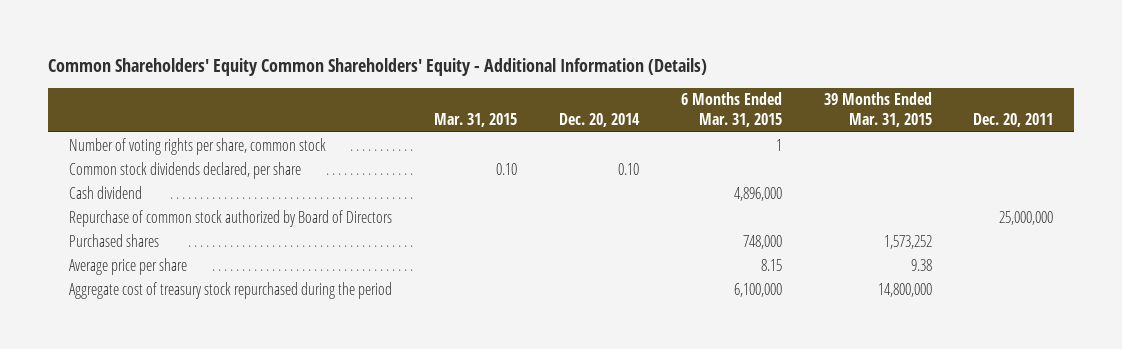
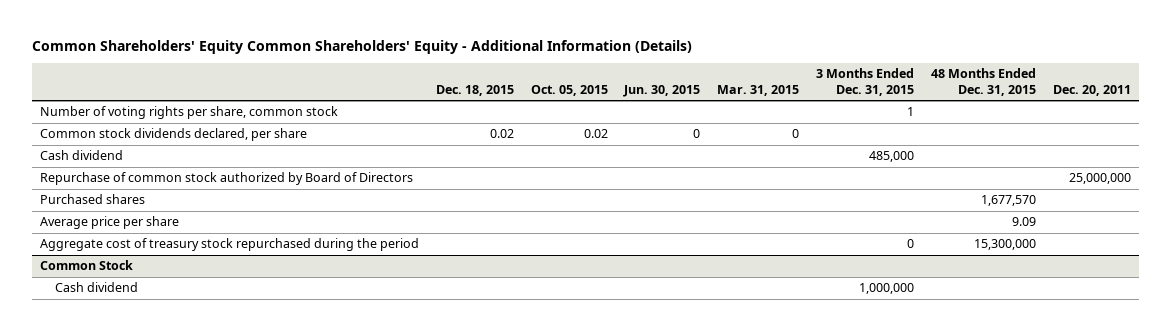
[558,113,640,128] Dec. 20, 2014 -> none
[680,92,782,128] 6 Months Ended Mar. 31, 2015 -> none
[823,92,932,128] 39 Months Ended Mar. 31, 2015 -> none
none -> [435,84,514,96] Dec. 18, 2015
none -> [530,84,608,96] Oct. 05, 2015
none -> [623,84,701,97] Jun. 30, 2015
none -> [815,68,914,96] 3 Months Ended Dec. 31, 2015
none -> [930,68,1036,96] 48 Months Ended Dec. 31, 2015
[495,162,517,175] 0.10 -> [792,129,800,139] 0
none -> [40,260,134,271] Common Stock
none -> [55,282,139,293] Cash dividend

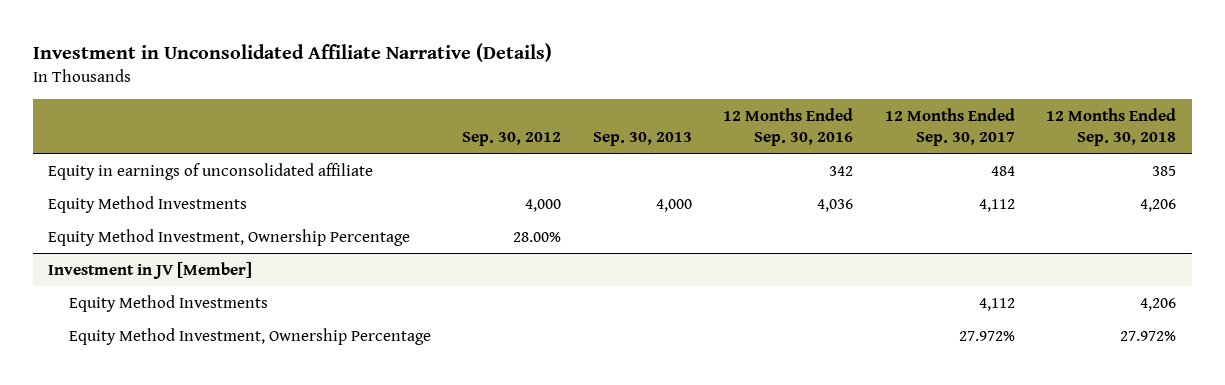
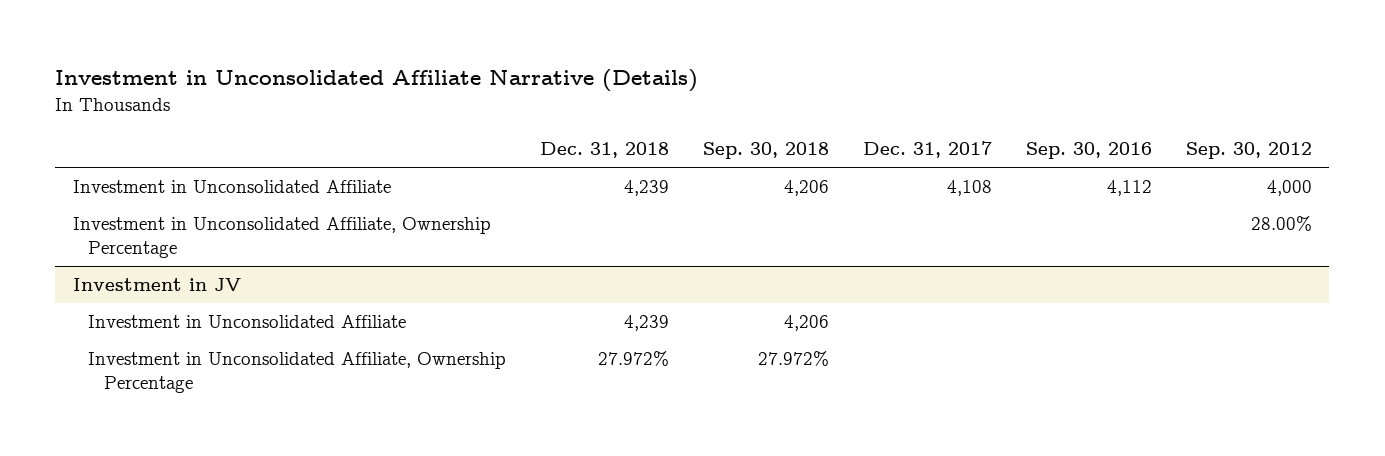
[592,131,692,146] Sep. 30, 2013 -> none
[723,107,854,146] 12 Months Ended Sep. 30, 2016 -> none
[884,107,1015,146] 12 Months Ended Sep. 30, 2017 -> none
[1046,107,1177,146] 12 Months Ended Sep. 30, 2018 -> none
none -> [540,142,670,159] Dec. 31, 2018
none -> [703,142,830,160] Sep. 30, 2018
none -> [863,141,993,159] Dec. 31, 2017
none -> [1026,142,1153,160] Sep. 30, 2016
[48,162,374,180] Equity in earnings of unconsolidated affiliate -> none
[48,195,248,213] Equity Method Investments -> [72,180,391,194] Investment in Unconsolidated Affiliate
[48,228,411,246] Equity Method Investment, Ownership Percentage -> [72,217,491,259] Investment in Unconsolidated Affiliate, Ownership Percentage
[48,261,253,279] Investment in JV [Member] -> [72,278,241,292] Investment in JV
[69,294,269,312] Equity Method Investments -> [88,315,407,329] Investment in Unconsolidated Affiliate
[69,327,432,345] Equity Method Investment, Ownership Percentage -> [88,352,507,394] Investment in Unconsolidated Affiliate, Ownership Percentage

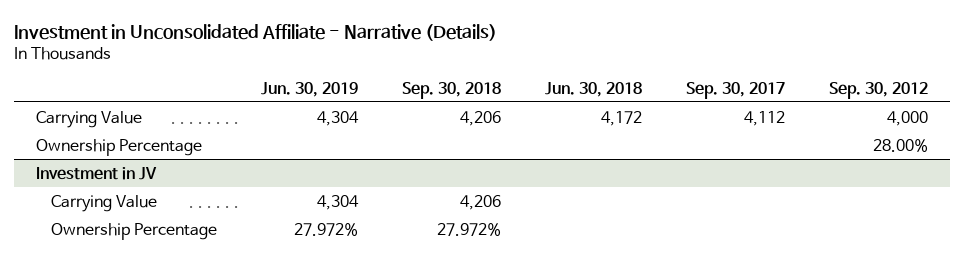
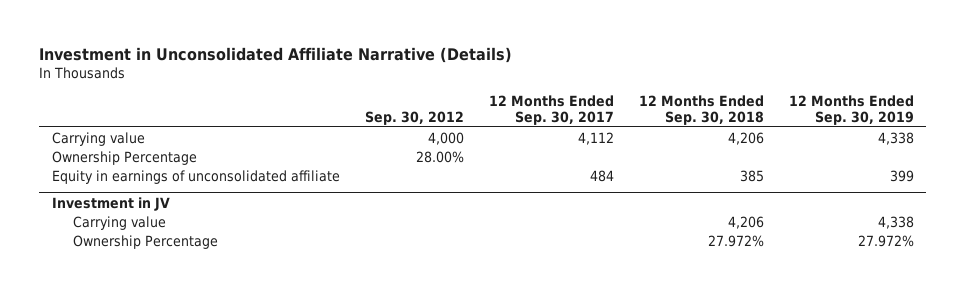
[13,23,497,41] Investment in Unconsolidated Affiliate - Narrative (Details) -> [39,46,513,63] Investment in Unconsolidated Affiliate Narrative (Details)
[260,81,358,97] Jun. 30, 2019 -> none
[402,81,502,99] Sep. 30, 2018 -> none
[545,81,643,97] Jun. 30, 2018 -> none
[686,81,786,99] Sep. 30, 2017 -> none
none -> [488,95,614,126] 12 Months Ended Sep. 30, 2017
none -> [638,95,764,126] 12 Months Ended Sep. 30, 2018
none -> [788,95,914,126] 12 Months Ended Sep. 30, 2019
[35,110,142,128] Carrying Value -> [51,131,145,146] Carrying value
none -> [51,169,340,184] Equity in earnings of unconsolidated affiliate
[50,194,157,212] Carrying Value -> [72,215,166,230] Carrying value

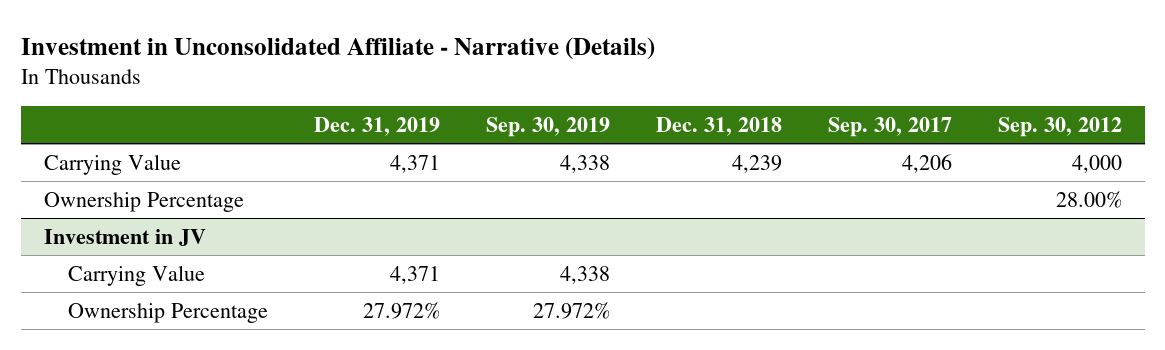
[39,46,513,63] Investment in Unconsolidated Affiliate Narrative (Details) -> [20,36,655,60] Investment in Unconsolidated Affiliate - Narrative (Details)
[488,95,614,126] 12 Months Ended Sep. 30, 2017 -> none
[638,95,764,126] 12 Months Ended Sep. 30, 2018 -> none
[788,95,914,126] 12 Months Ended Sep. 30, 2019 -> none
none -> [313,116,440,136] Dec. 31, 2019
none -> [485,116,610,137] Sep. 30, 2019
none -> [655,116,782,136] Dec. 31, 2018
none -> [827,116,952,137] Sep. 30, 2017
[51,131,145,146] Carrying value -> [43,153,181,175] Carrying Value
[51,169,340,184] Equity in earnings of unconsolidated affiliate -> none
[72,215,166,230] Carrying value -> [67,264,205,286] Carrying Value

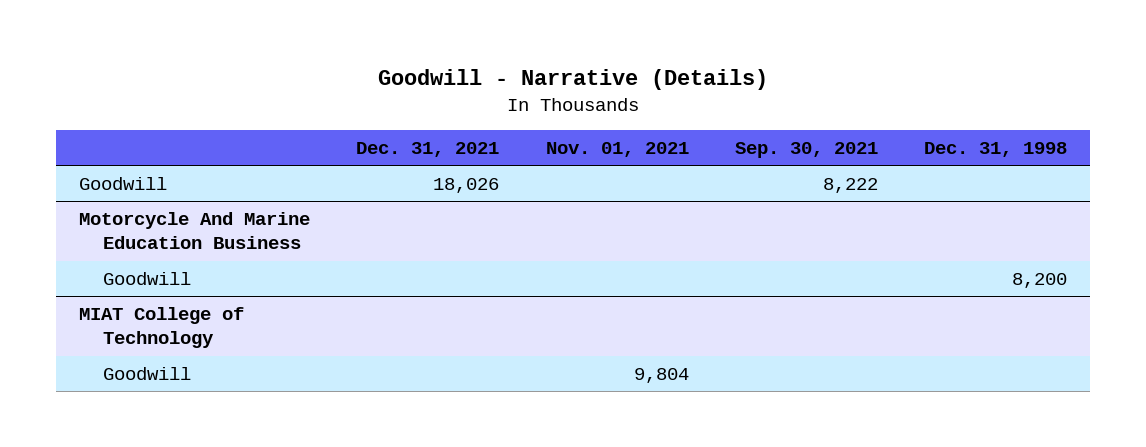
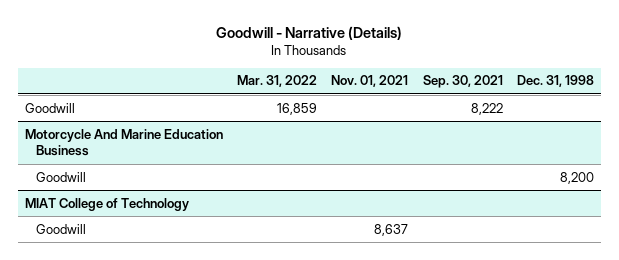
[356,141,500,157] Dec. 31, 2021 -> none
none -> [237,75,318,88] Mar. 31, 2022
[633,367,689,383] 9,804 -> [374,223,409,236] 8,637

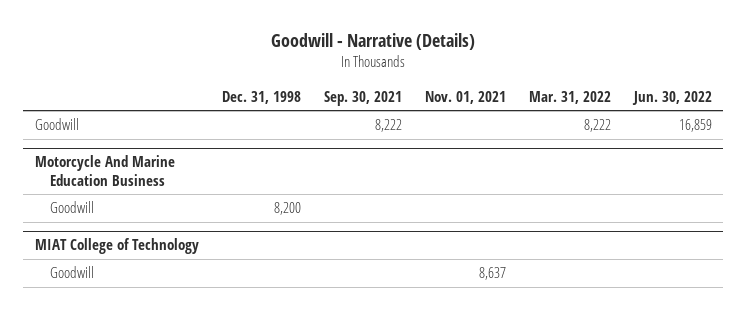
none -> [631,90,712,105] Jun. 30, 2022
[277,102,318,115] 16,859 -> [583,119,611,133] 8,222

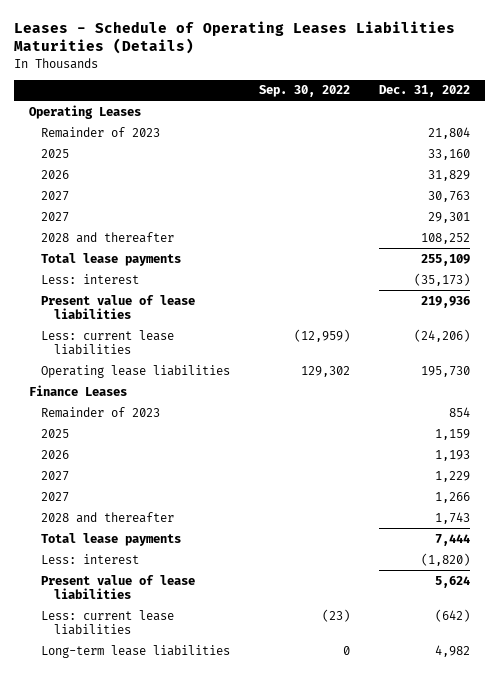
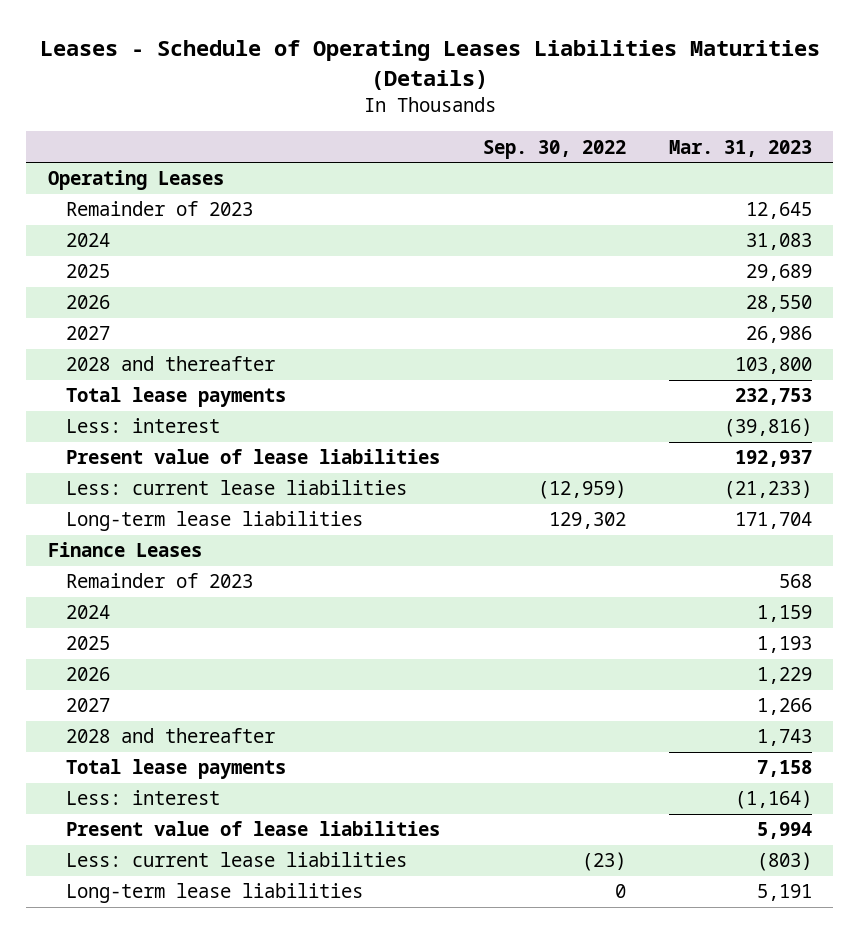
[379,85,471,98] Dec. 31, 2022 -> none
none -> [668,139,812,157] Mar. 31, 2023
none -> [65,233,110,248] 2024
[41,211,70,222] 2027 -> none
[41,364,231,378] Operating lease liabilities -> [65,511,363,532] Long-term lease liabilities
none -> [65,605,110,620] 2024
[41,491,70,502] 2027 -> none

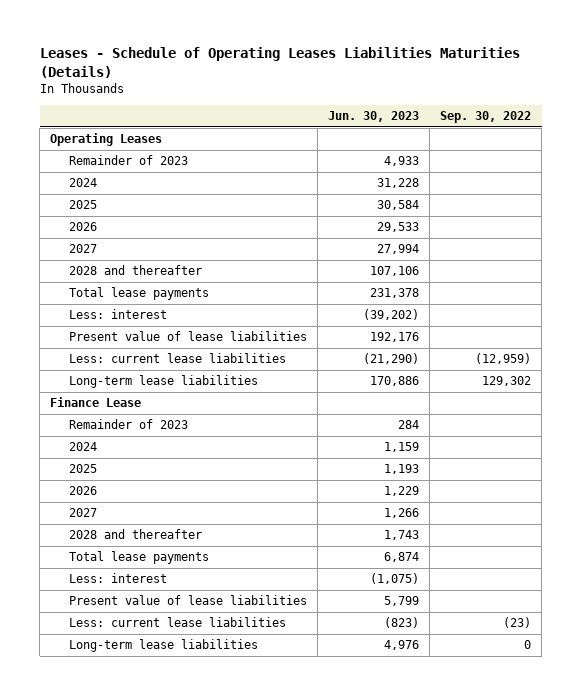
[668,139,812,157] Mar. 31, 2023 -> none
none -> [327,111,419,123] Jun. 30, 2023
[47,542,202,558] Finance Leases -> [50,397,142,408] Finance Lease

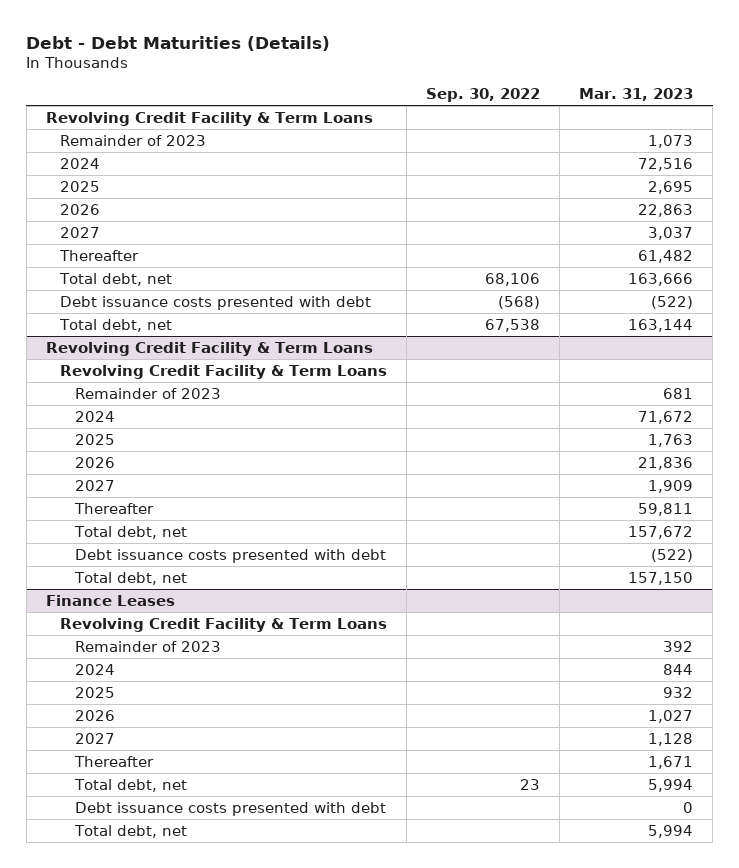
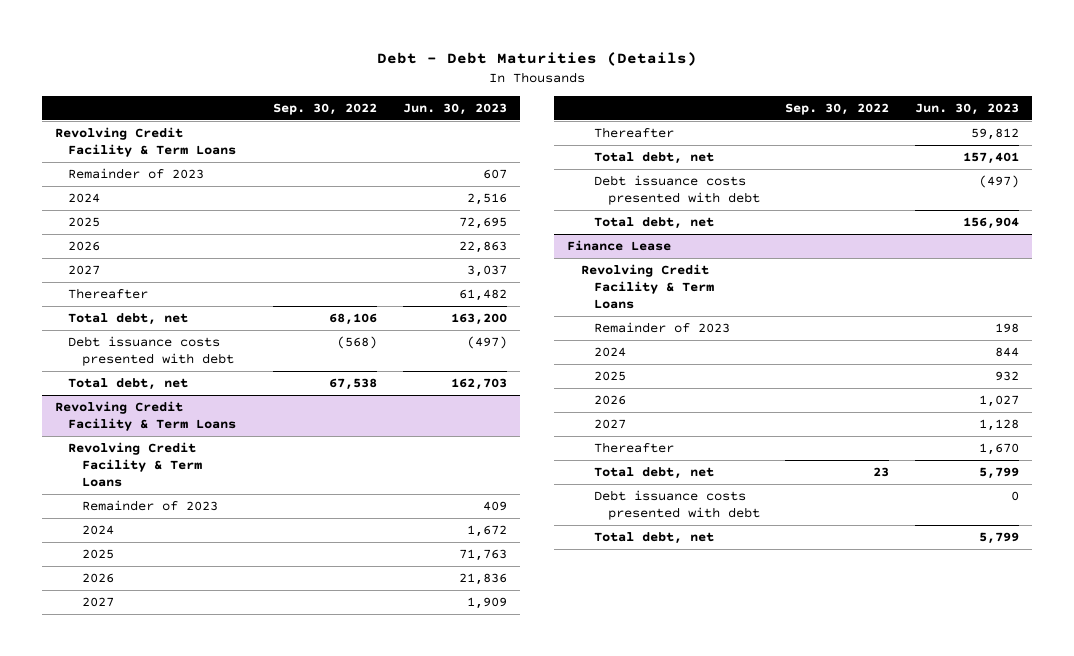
[579,88,694,102] Mar. 31, 2023 -> none
none -> [402,102,507,115] Jun. 30, 2023
[45,594,175,606] Finance Leases -> [567,239,672,251] Finance Lease

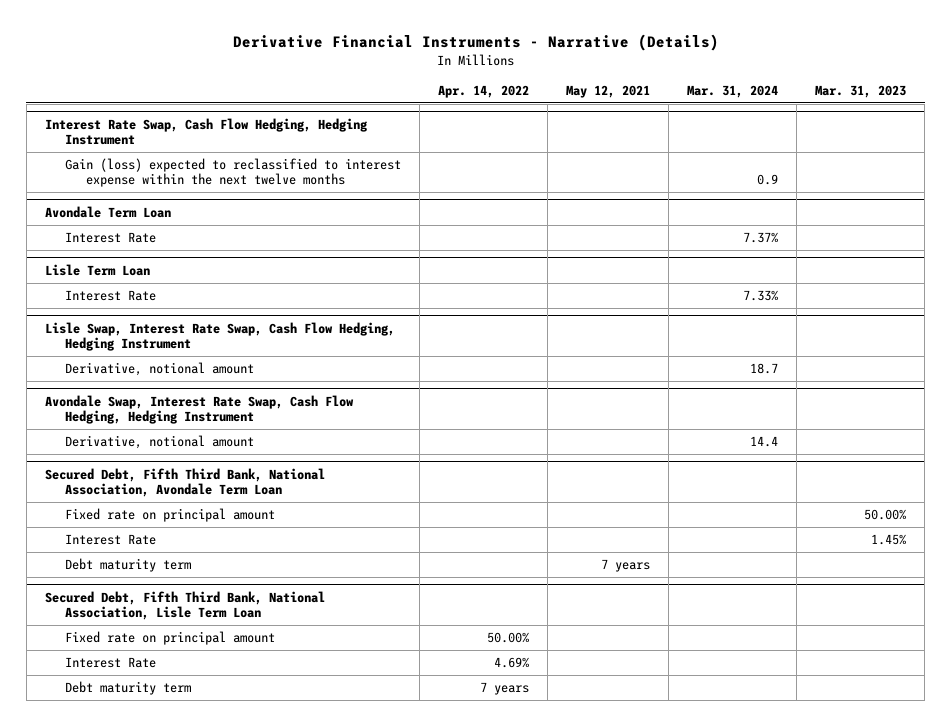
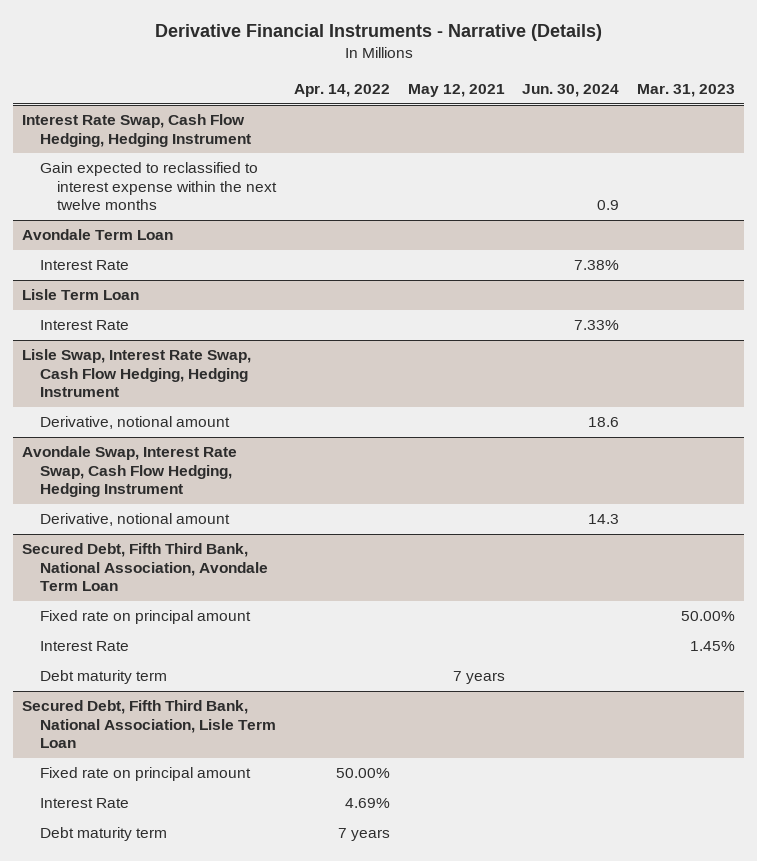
[687,84,779,98] Mar. 31, 2024 -> none
none -> [522,84,620,98] Jun. 30, 2024
[65,158,402,188] Gain (loss) expected to reclassified to interest expense within the next twelve months -> [39,162,278,211] Gain expected to reclassified to interest expense within the next twelve months

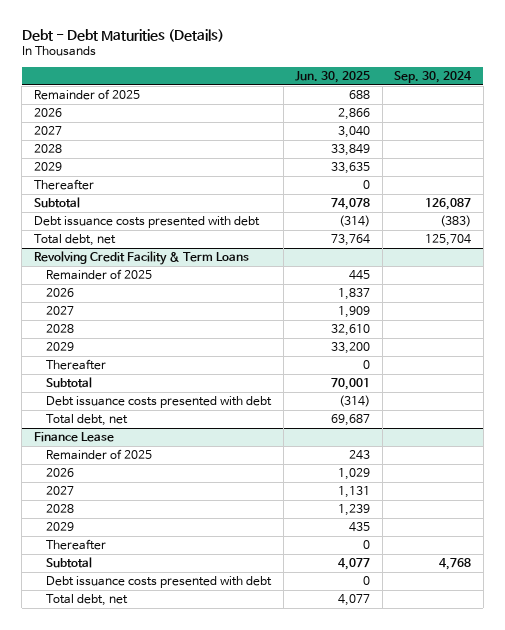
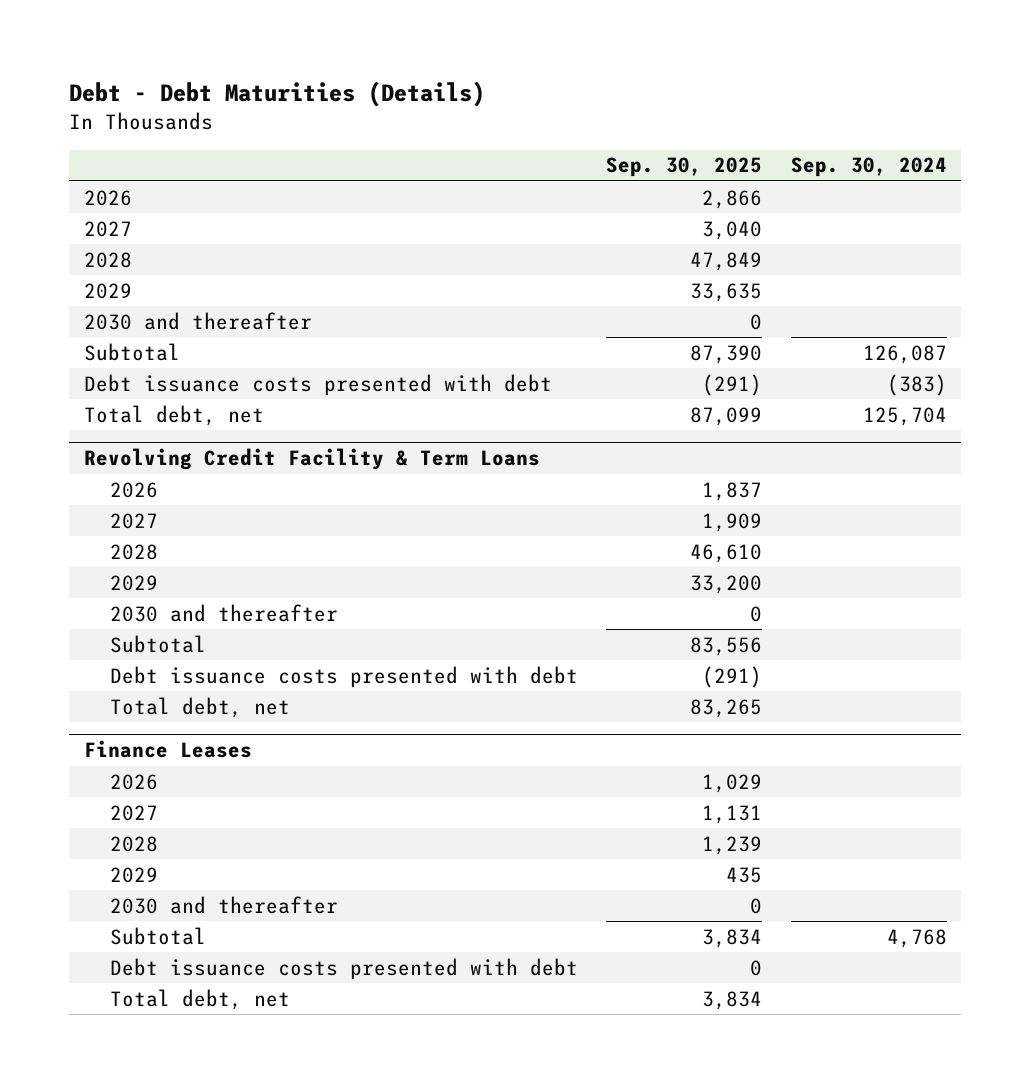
[295,71,371,84] Jun. 30, 2025 -> none
none -> [606,157,763,178] Sep. 30, 2025
[33,89,140,101] Remainder of 2025 -> none
[33,179,94,191] Thereafter -> none
none -> [83,311,312,330] 2030 and thereafter
[46,269,153,281] Remainder of 2025 -> none
[46,359,107,371] Thereafter -> none
none -> [109,603,338,622] 2030 and thereafter
[46,449,153,461] Remainder of 2025 -> none
[33,432,114,443] Finance Lease -> [83,740,252,759] Finance Leases
[46,539,107,551] Thereafter -> none
none -> [109,895,338,914] 2030 and thereafter

